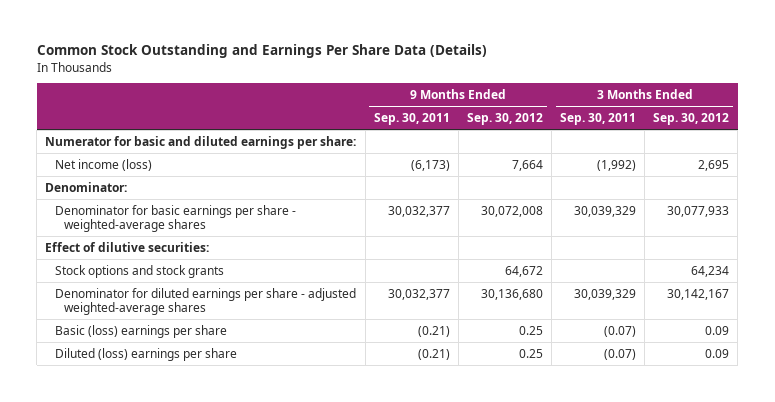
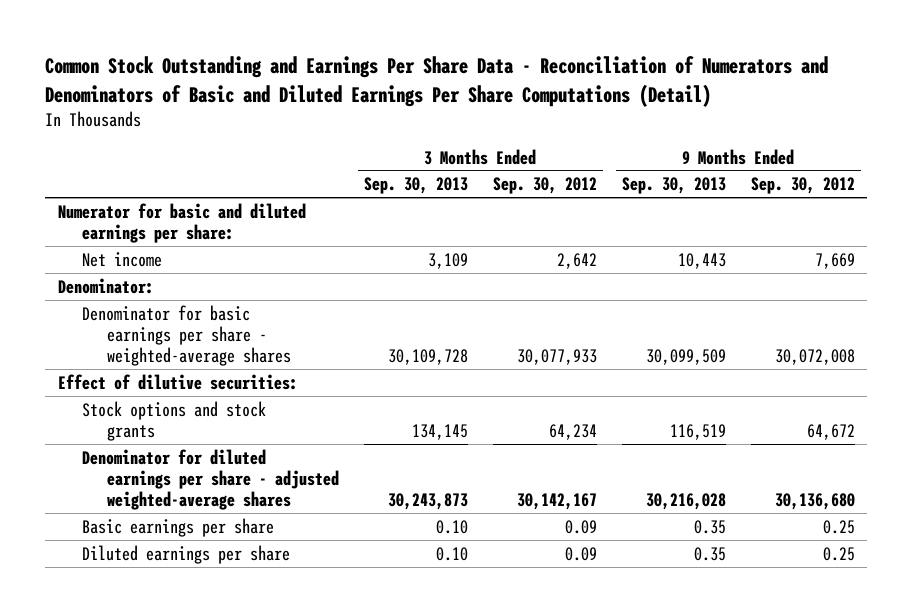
[36,44,487,59] Common Stock Outstanding and Earnings Per Share Data (Details) -> [45,56,829,107] Common Stock Outstanding and Earnings Per Share Data - Reconciliation of Numerators and Denominators of Basic and Diluted Earnings Per Share Computations (Detail)
[373,113,450,126] Sep. 30, 2011 -> none
[559,113,636,126] Sep. 30, 2011 -> none
none -> [364,177,469,195] Sep. 30, 2013
none -> [621,177,726,195] Sep. 30, 2013
[54,158,152,171] Net income (loss) -> [82,251,163,267] Net income
[511,159,543,171] 7,664 -> [814,252,855,269] 7,669
[698,159,730,171] 2,695 -> [556,252,597,269] 2,642
[54,324,227,338] Basic (loss) earnings per share -> [82,517,275,537] Basic earnings per share
[54,347,237,361] Diluted (loss) earnings per share -> [82,544,291,564] Diluted earnings per share

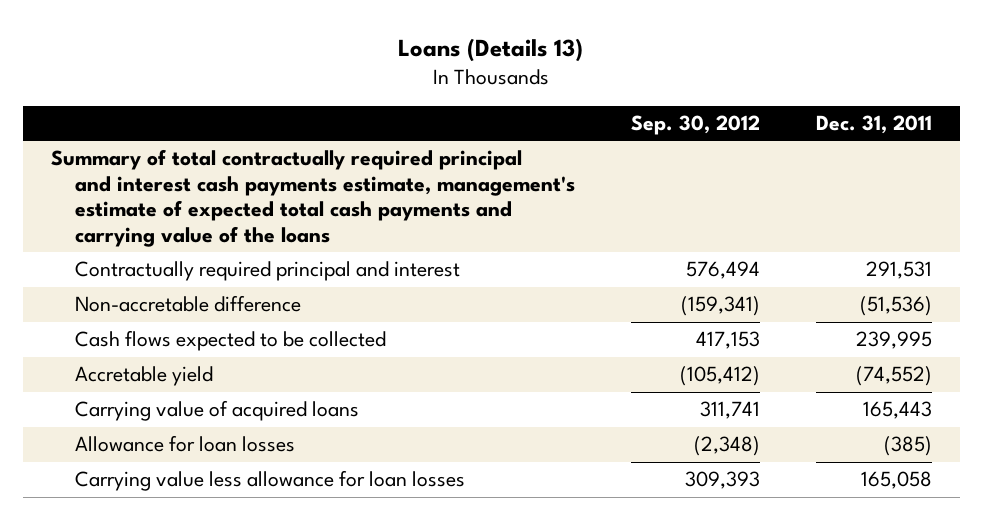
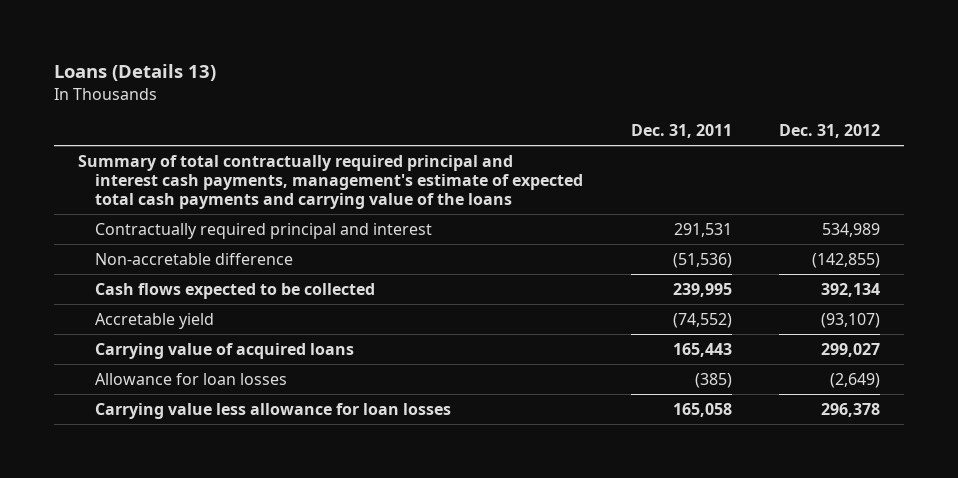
[630,114,760,135] Sep. 30, 2012 -> none
none -> [779,124,881,139] Dec. 31, 2012
[50,149,575,247] Summary of total contractually required principal and interest cash payments estimate, management's estimate of expected total cash payments and carrying value of the loans -> [77,154,584,210] Summary of total contractually required principal and interest cash payments, management's estimate of expected total cash payments and carrying value of the loans

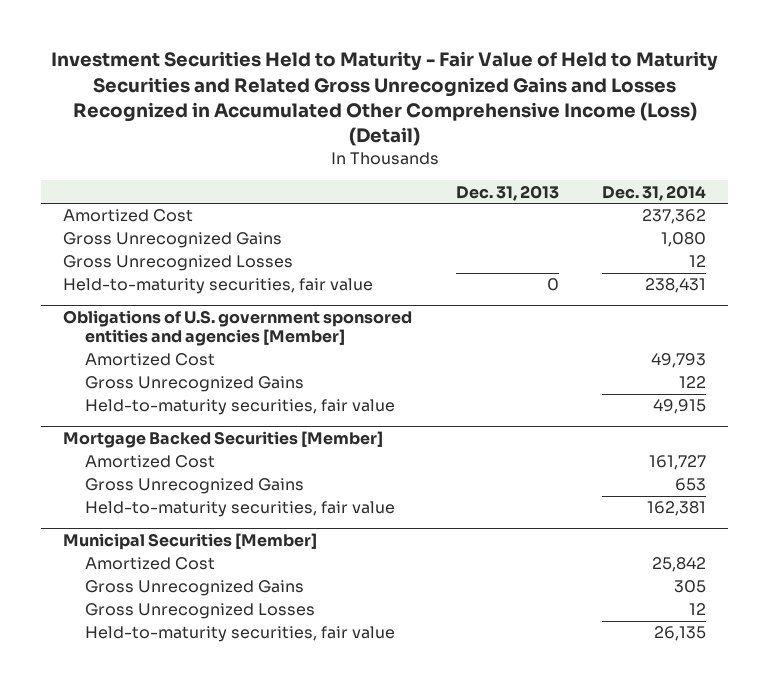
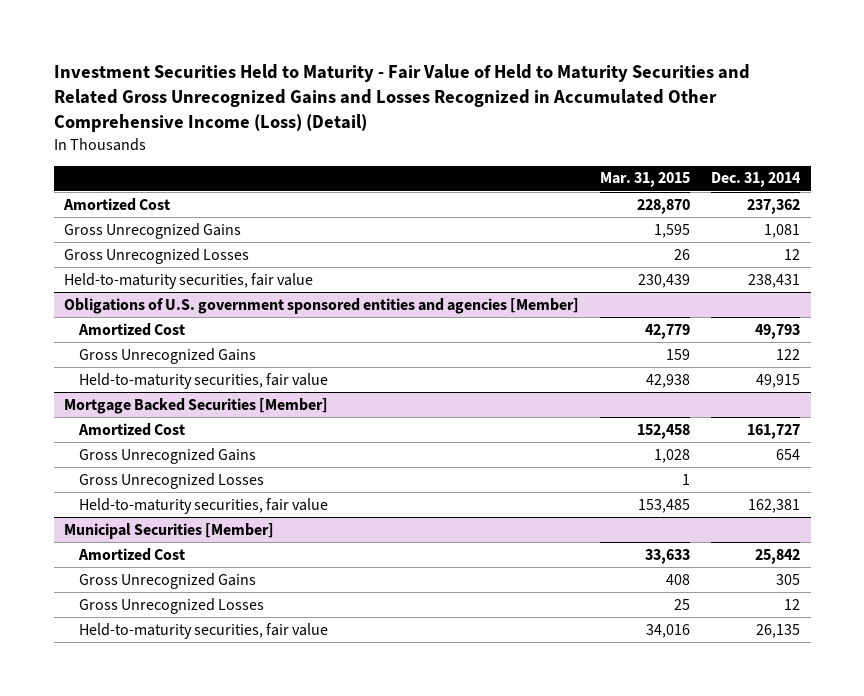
[455,184,559,201] Dec. 31, 2013 -> none
none -> [600,172,691,188] Mar. 31, 2015
[661,232,707,248] 1,080 -> [764,223,801,238] 1,081
[675,478,707,492] 653 -> [776,448,801,460] 654
none -> [79,472,265,489] Gross Unrecognized Losses

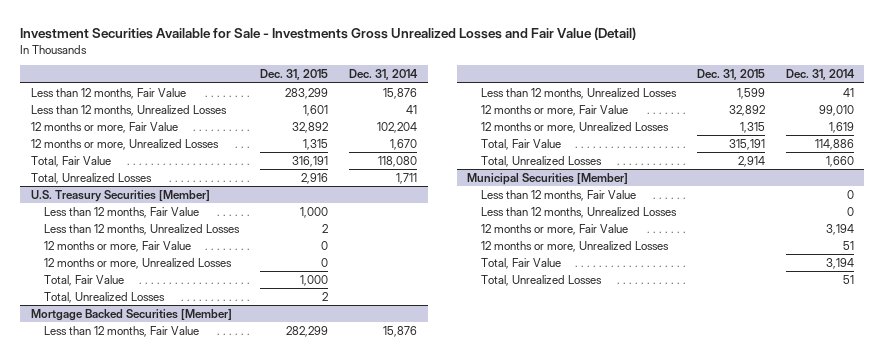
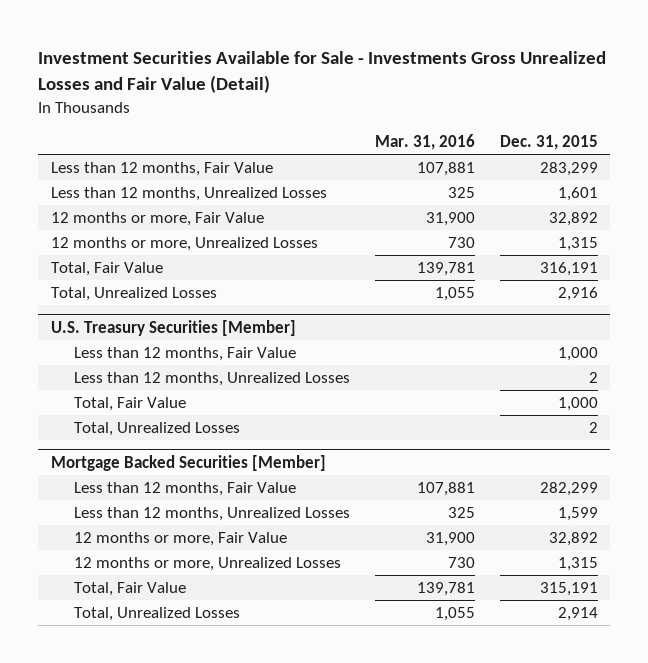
[349,69,419,81] Dec. 31, 2014 -> none
none -> [374,134,475,151] Mar. 31, 2016
[44,240,192,252] 12 months or more, Fair Value -> none
[44,257,233,269] 12 months or more, Unrealized Losses -> none
[467,172,629,185] Municipal Securities [Member] -> none
[480,189,636,201] Less than 12 months, Fair Value -> none
[480,206,677,218] Less than 12 months, Unrealized Losses -> none
[480,223,628,235] 12 months or more, Fair Value -> none
[480,240,669,252] 12 months or more, Unrealized Losses -> none
[480,257,561,269] Total, Fair Value -> none
[480,274,602,286] Total, Unrealized Losses -> none

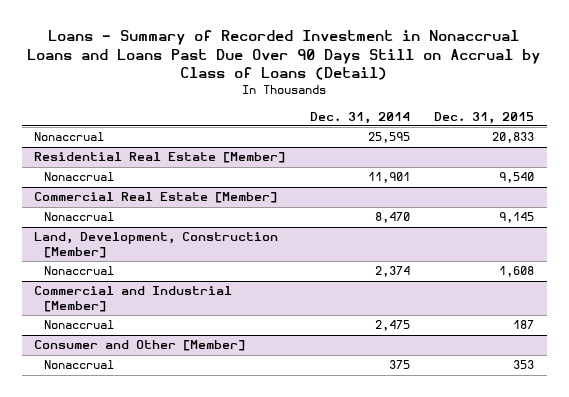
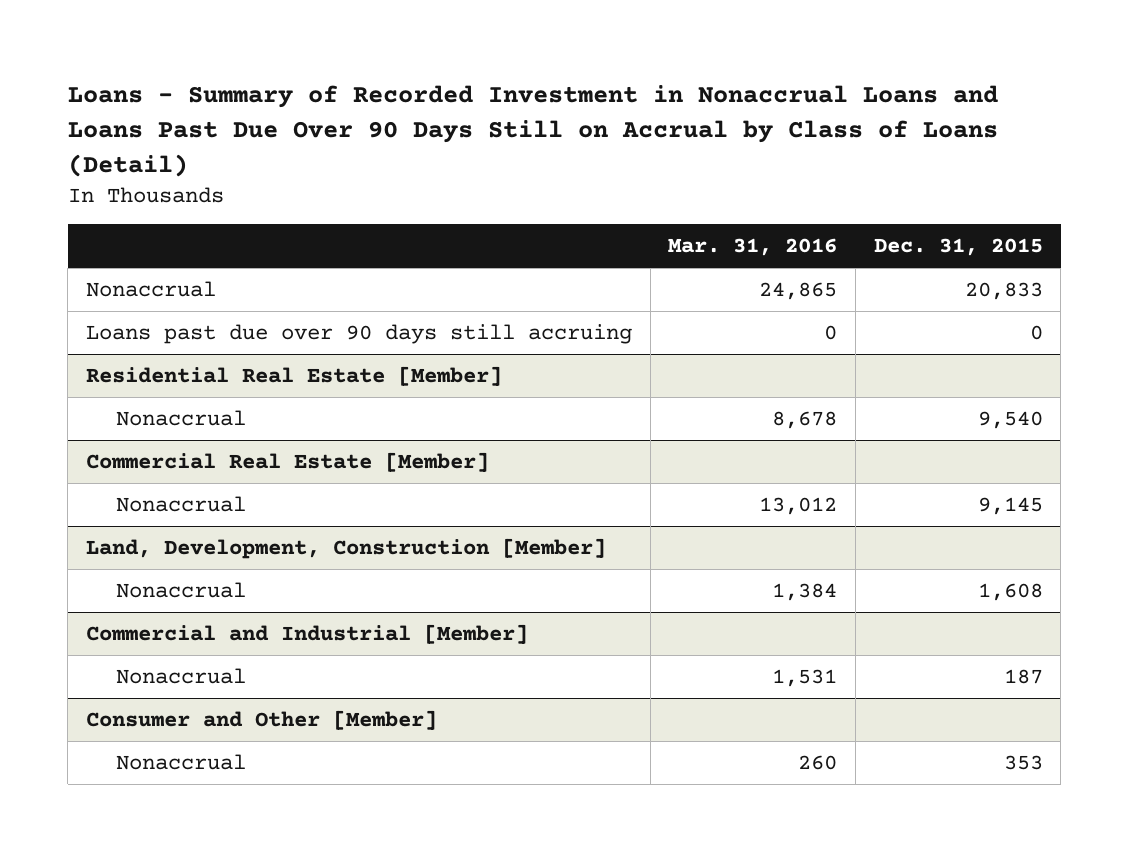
[309,111,410,124] Dec. 31, 2014 -> none
none -> [668,238,838,257] Mar. 31, 2016
none -> [85,323,632,344] Loans past due over 90 days still accruing

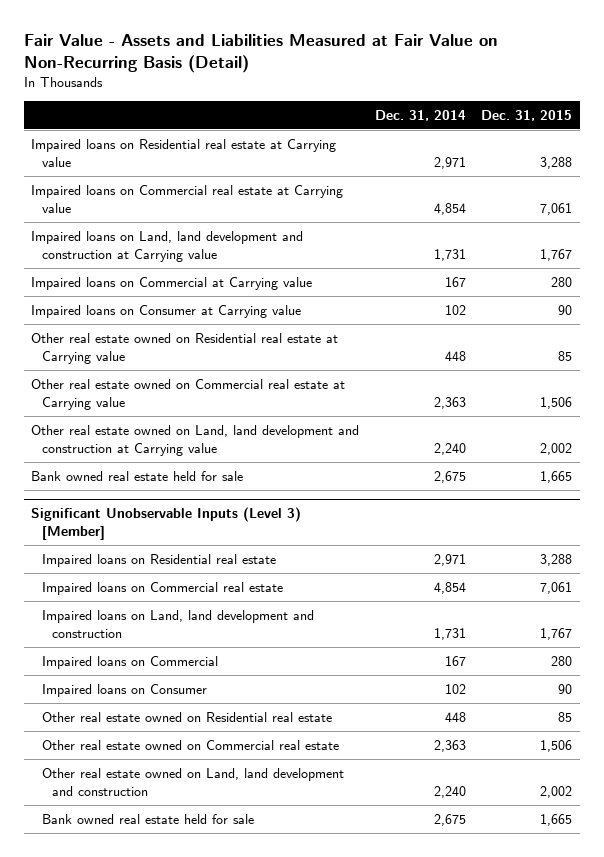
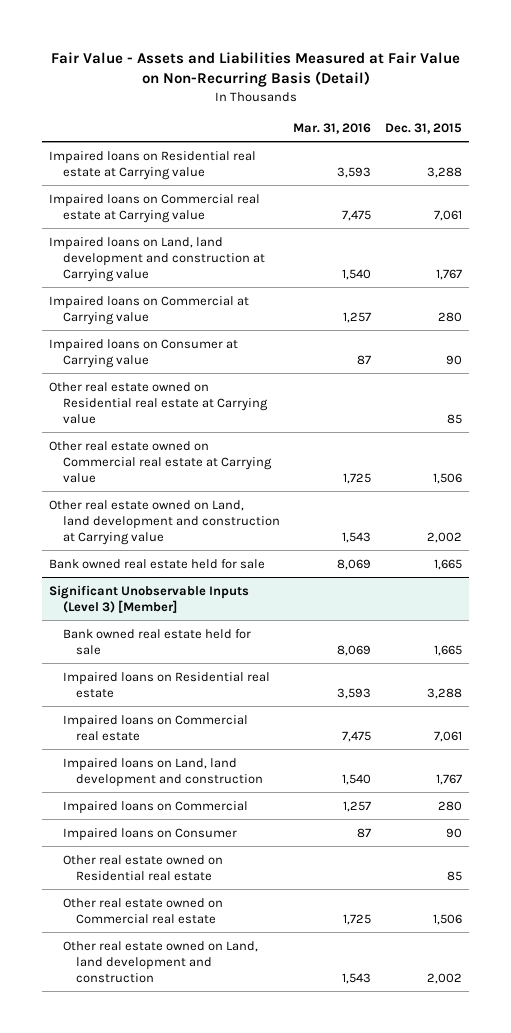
[374,109,466,121] Dec. 31, 2014 -> none
none -> [293,122,372,134] Mar. 31, 2016
[41,813,254,824] Bank owned real estate held for sale -> [62,628,251,655] Bank owned real estate held for sale

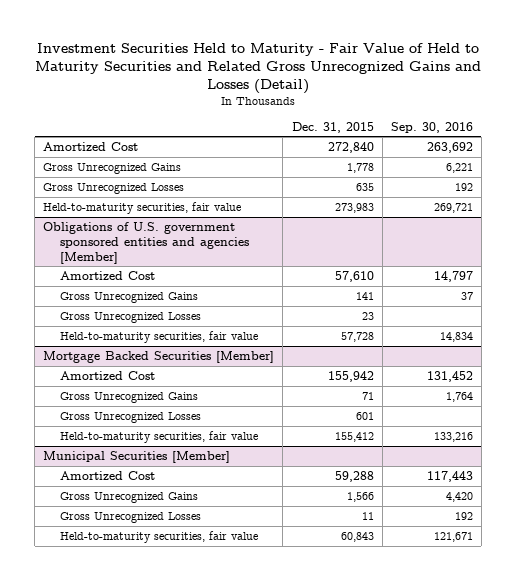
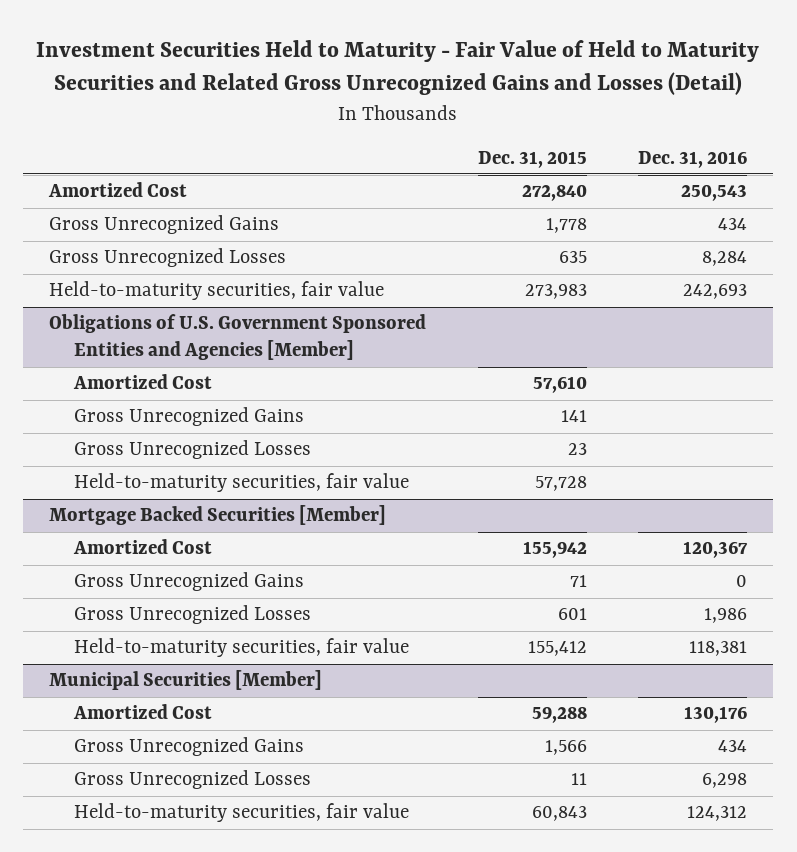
[390,121,473,133] Sep. 30, 2016 -> none
none -> [638,150,748,168] Dec. 31, 2016
[43,221,249,264] Obligations of U.S. government sponsored entities and agencies [Member] -> [49,314,427,361] Obligations of U.S. Government Sponsored Entities and Agencies [Member]

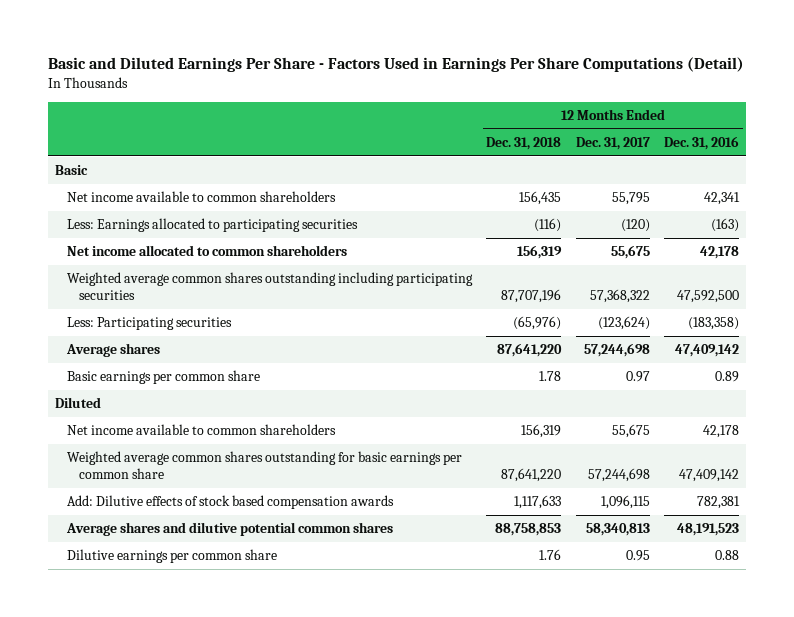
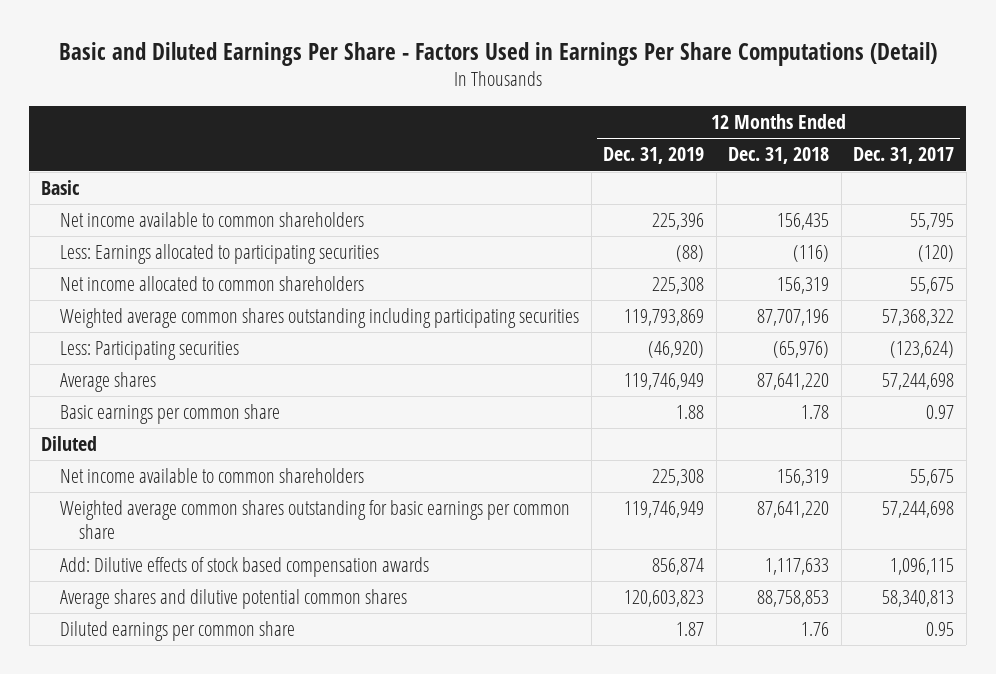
[664,136,740,151] Dec. 31, 2016 -> none
none -> [603,147,705,165] Dec. 31, 2019
[67,549,278,564] Dilutive earnings per common share -> [60,621,296,642] Diluted earnings per common share

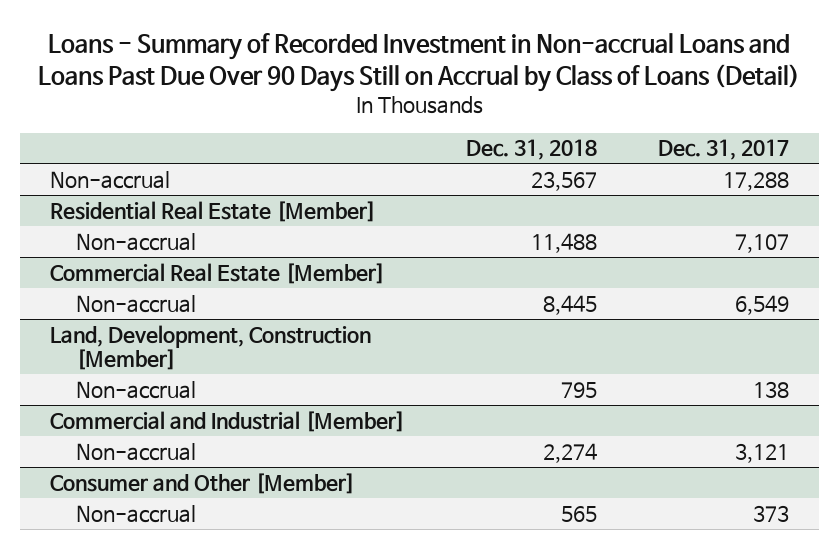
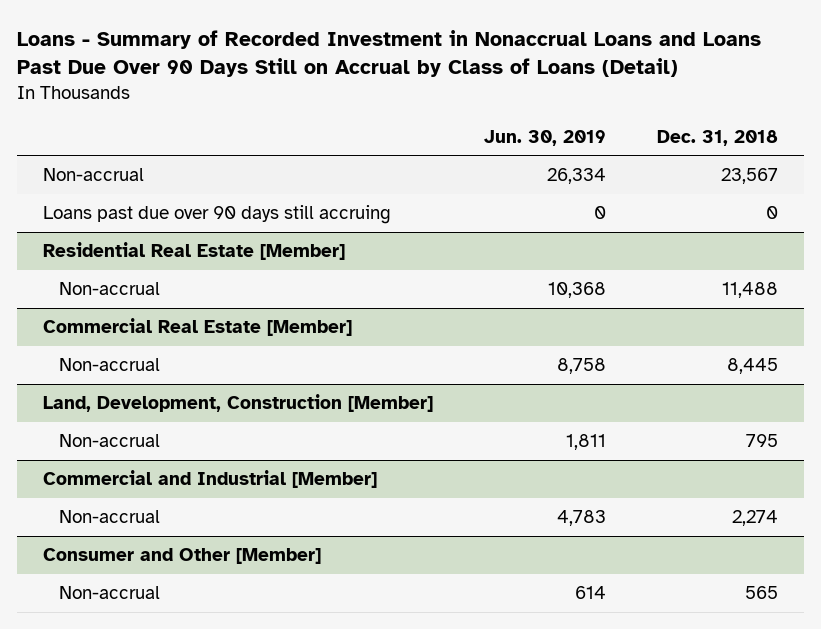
[38,32,801,92] Loans - Summary of Recorded Investment in Non-accrual Loans and Loans Past Due Over 90 Days Still on Accrual by Class of Loans (Detail) -> [16,29,761,78] Loans - Summary of Recorded Investment in Nonaccrual Loans and Loans Past Due Over 90 Days Still on Accrual by Class of Loans (Detail)
[657,139,789,161] Dec. 31, 2017 -> none
none -> [483,129,606,146] Jun. 30, 2019
none -> [42,205,391,225] Loans past due over 90 days still accruing

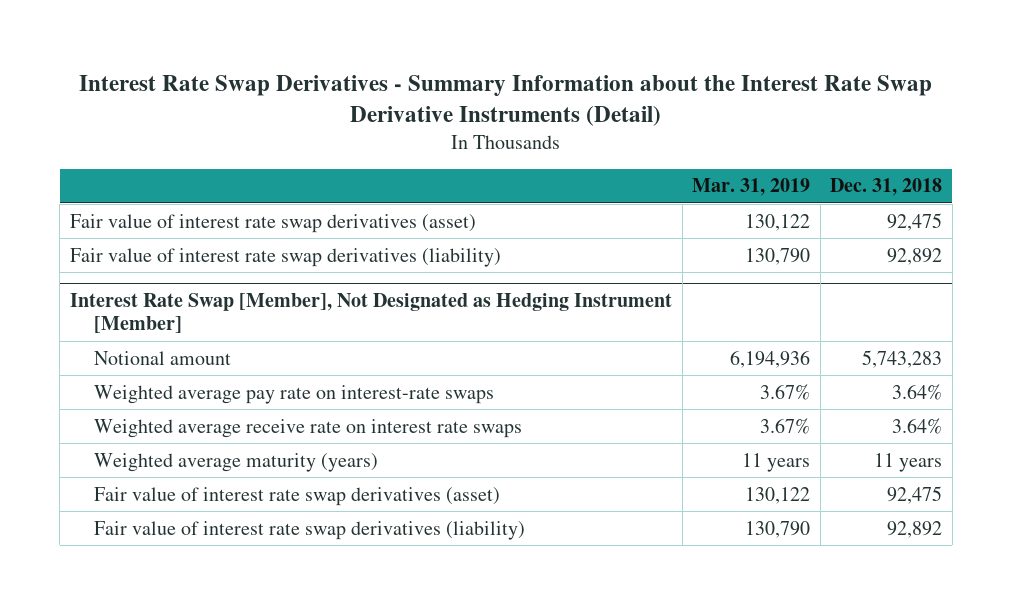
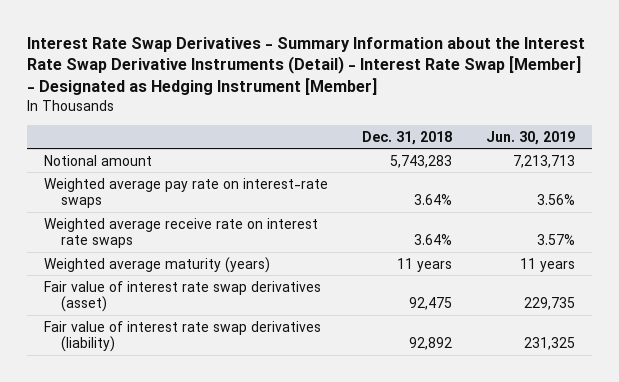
[79,74,933,126] Interest Rate Swap Derivatives - Summary Information about the Interest Rate Swap Derivative Instruments (Detail) -> [26,36,585,96] Interest Rate Swap Derivatives - Summary Information about the Interest Rate Swap Derivative Instruments (Detail) - Interest Rate Swap [Member] - Designated as Hedging Instrument [Member]
[692,178,811,197] Mar. 31, 2019 -> none
none -> [486,130,576,145] Jun. 30, 2019
[69,213,476,233] Fair value of interest rate swap derivatives (asset) -> none
[69,247,501,267] Fair value of interest rate swap derivatives (liability) -> none
[69,293,672,334] Interest Rate Swap [Member], Not Designated as Hedging Instrument [Member] -> none

